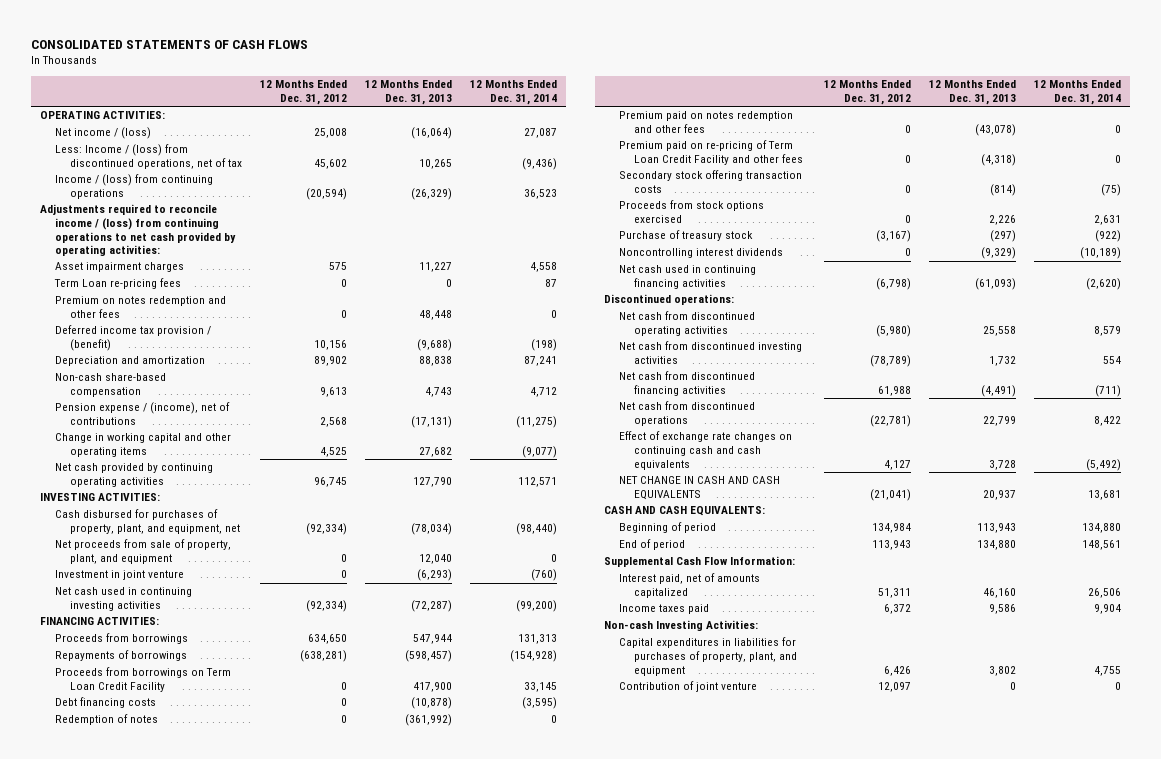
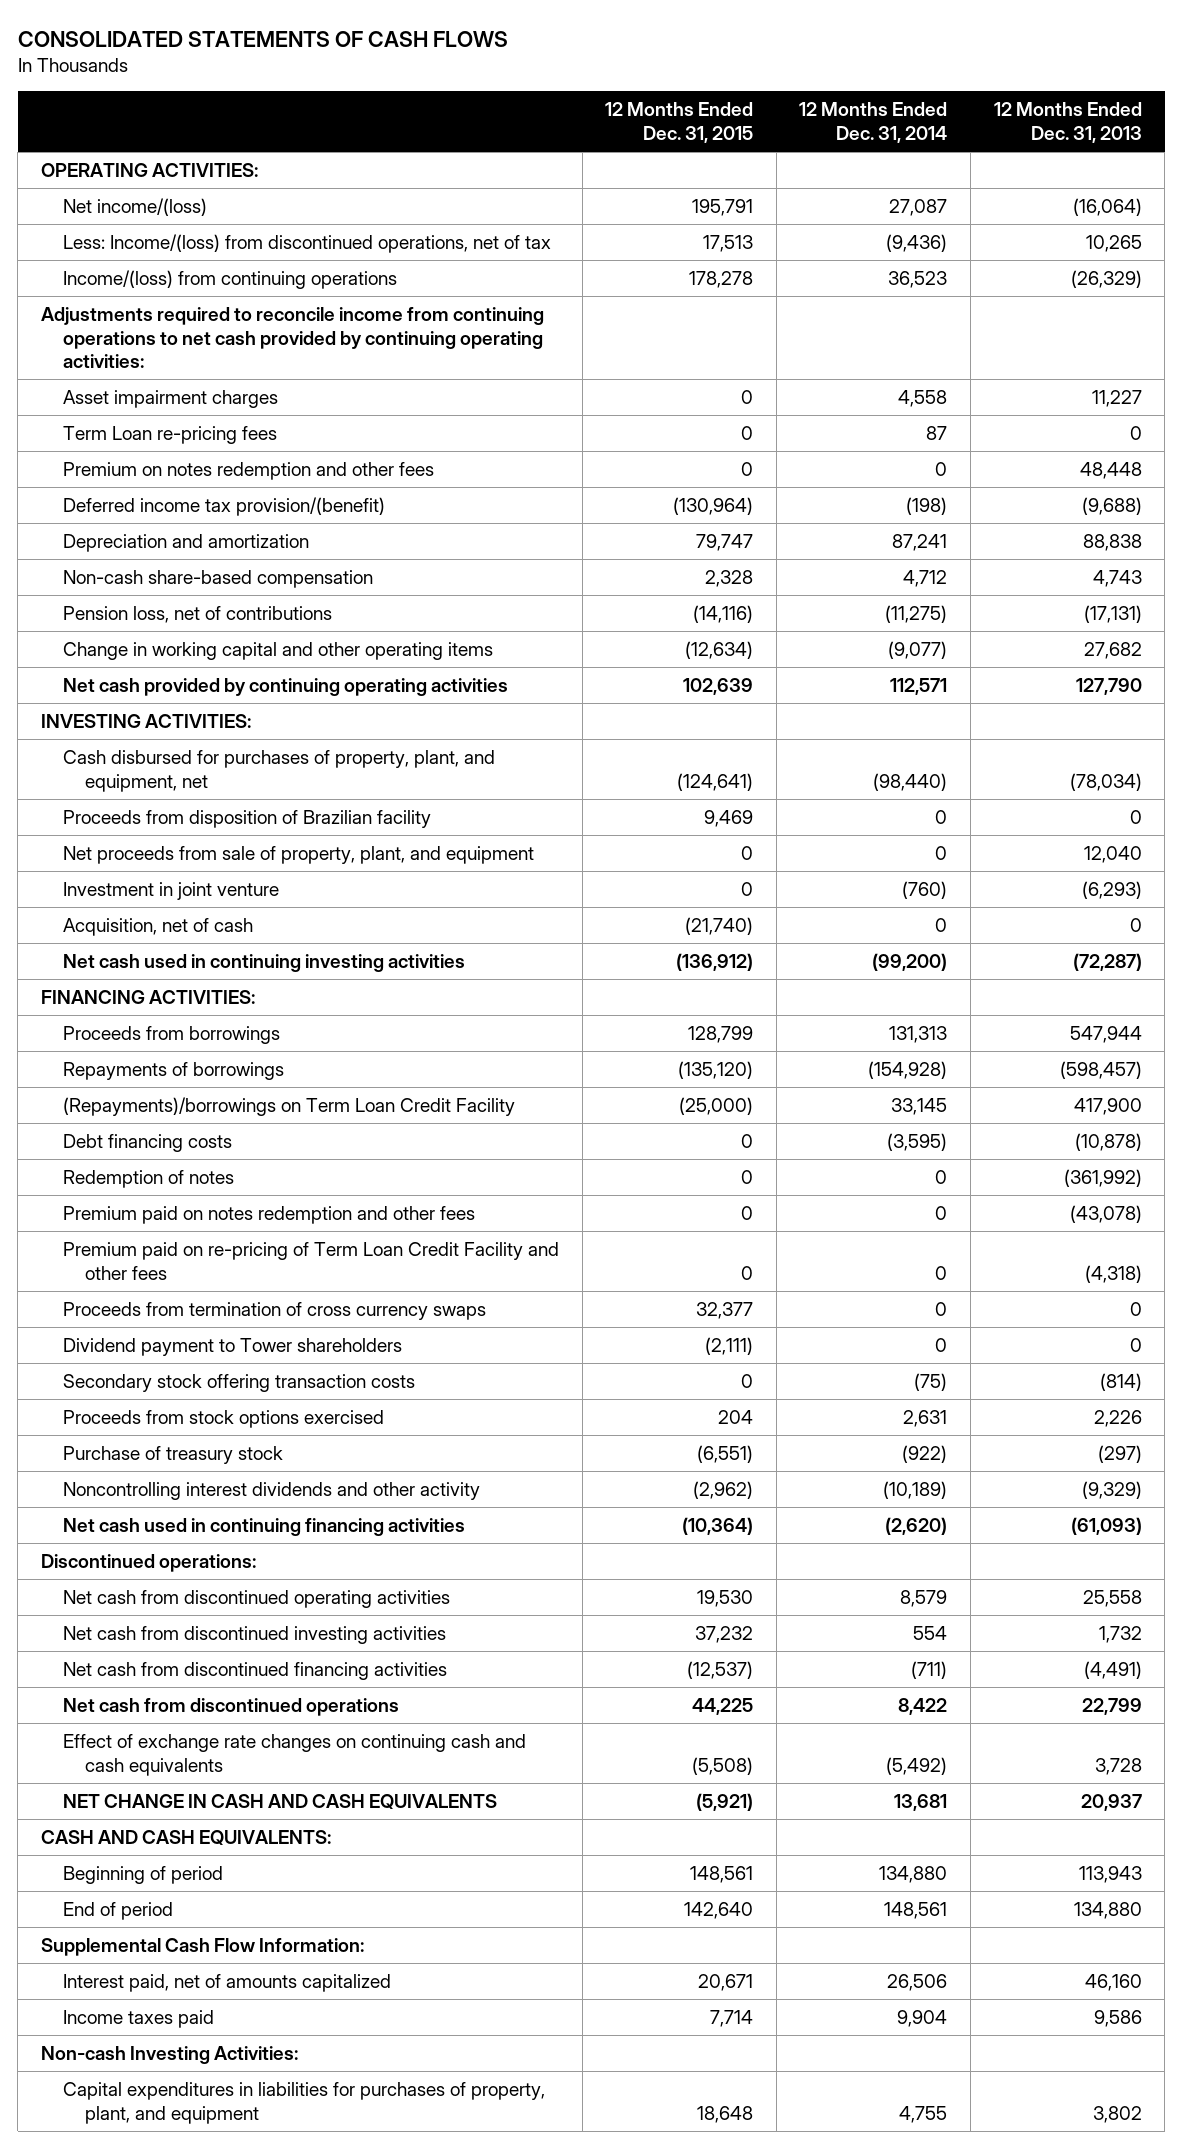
[260,80,348,106] 12 Months Ended Dec. 31, 2012 -> none
none -> [605,102,754,143] 12 Months Ended Dec. 31, 2015
[54,127,151,140] Net income / (loss) -> [62,197,207,216] Net income/(loss)
[54,144,243,170] Less: Income / (loss) from discontinued operations, net of tax -> [62,233,551,253] Less: Income/(loss) from discontinued operations, net of tax
[54,174,213,200] Income / (loss) from continuing operations -> [62,269,397,289] Income/(loss) from continuing operations
[39,204,236,257] Adjustments required to reconcile income / (loss) from continuing operations to net cash provided by operating activities: -> [40,306,544,369] Adjustments required to reconcile income from continuing operations to net cash provided by continuing operating activities:
[54,325,211,352] Deferred income tax provision / (benefit) -> [62,496,385,516] Deferred income tax provision/(benefit)
[54,402,230,426] Pension expense / (income), net of contributions -> [62,605,332,623] Pension loss, net of contributions
none -> [62,809,431,828] Proceeds from disposition of Brazilian facility
none -> [62,917,253,936] Acquisition, net of cash
[54,667,231,693] Proceeds from borrowings on Term Loan Credit Facility -> [62,1096,515,1116] (Repayments)/borrowings on Term Loan Credit Facility
none -> [62,1301,486,1320] Proceeds from termination of cross currency swaps
none -> [62,1337,402,1356] Dividend payment to Tower shareholders
[618,248,783,259] Noncontrolling interest dividends -> [62,1481,480,1500] Noncontrolling interest dividends and other activity
[618,681,757,693] Contribution of joint venture -> none

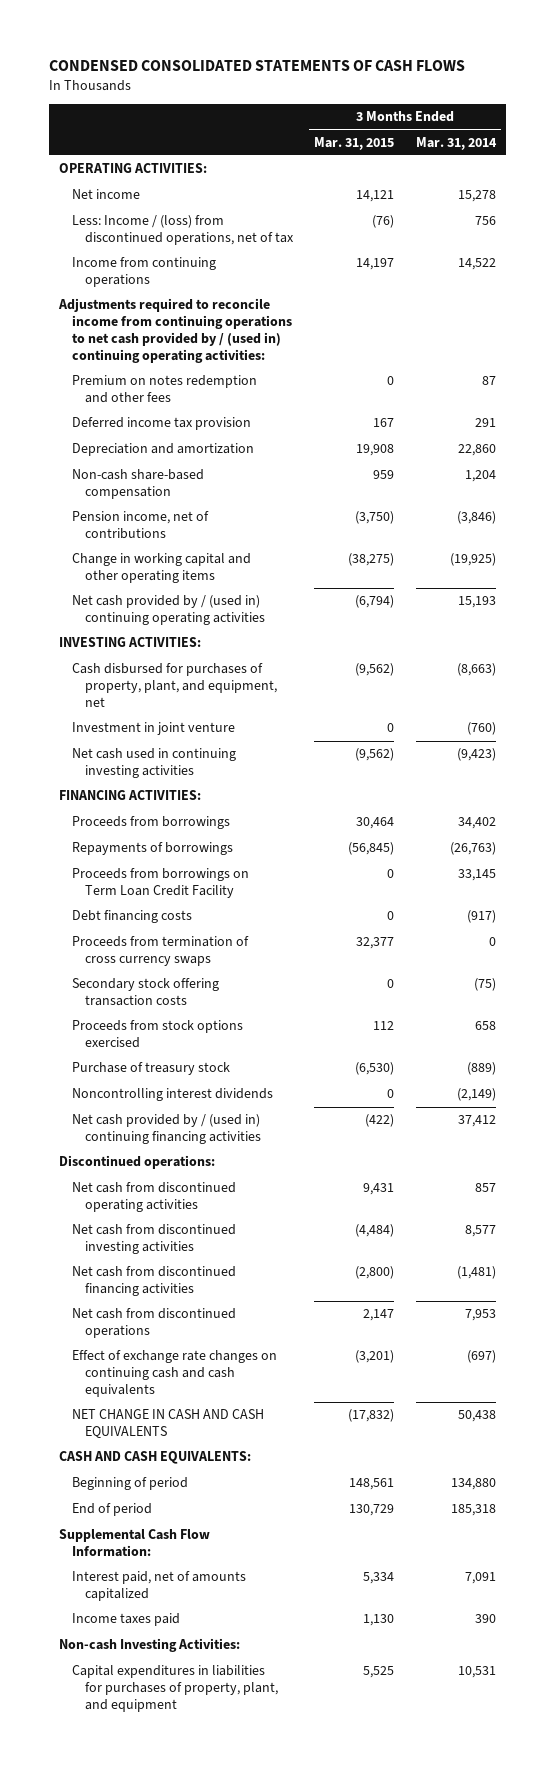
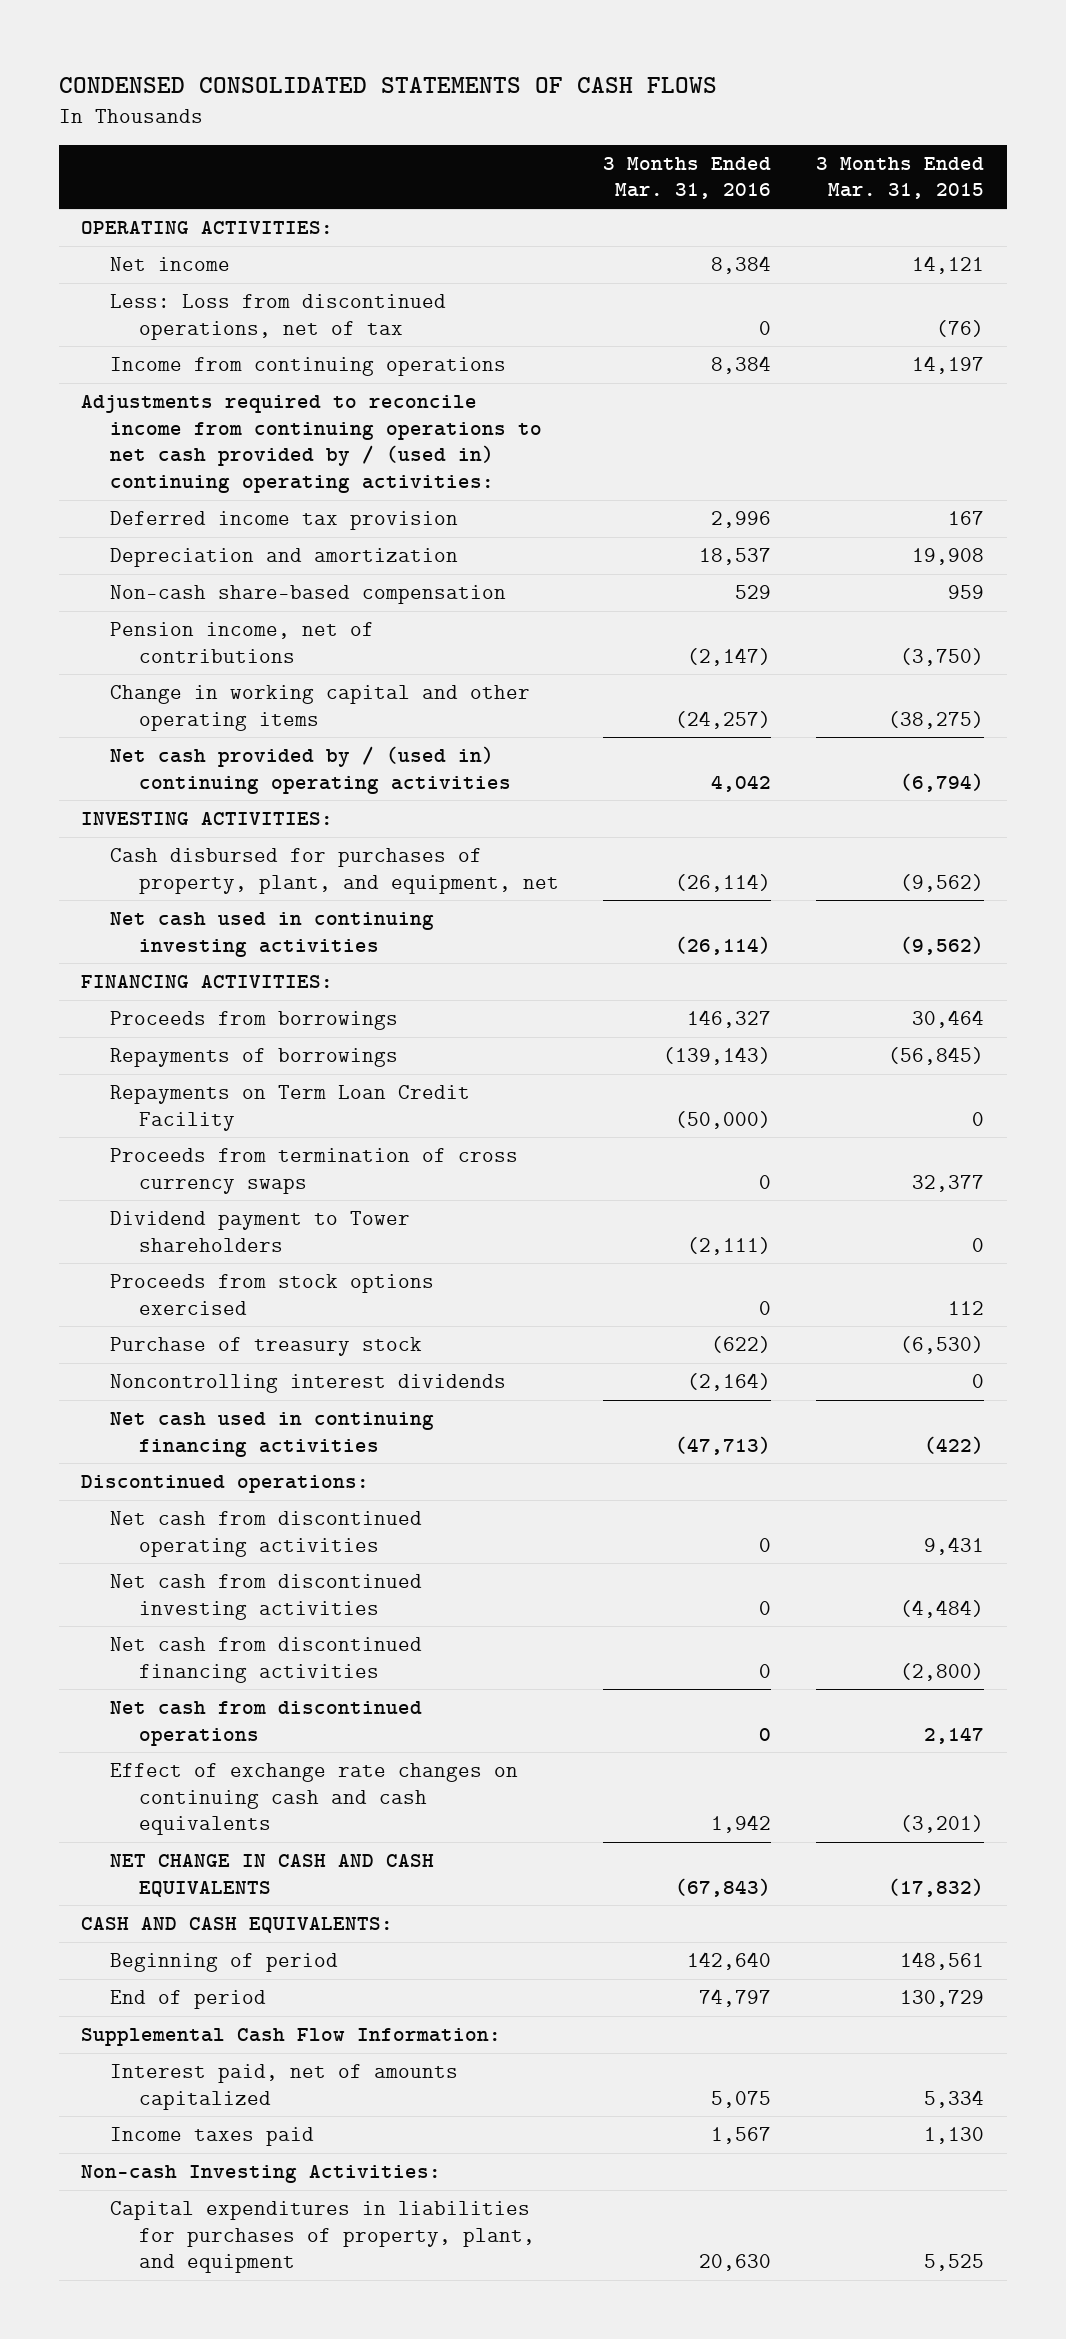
[415,136,497,150] Mar. 31, 2014 -> none
none -> [603,156,772,200] 3 Months Ended Mar. 31, 2016
[72,215,295,246] Less: Income / (loss) from discontinued operations, net of tax -> [109,294,446,340] Less: Loss from discontinued operations, net of tax
[72,375,258,404] Premium on notes redemption and other fees -> none
[72,722,236,736] Investment in joint venture -> none
[72,910,193,924] Debt financing costs -> none
[72,868,250,899] Proceeds from borrowings on Term Loan Credit Facility -> [109,1085,470,1131] Repayments on Term Loan Credit Facility
[72,978,220,1007] Secondary stock offering transaction costs -> none
none -> [109,1211,410,1252] Dividend payment to Tower shareholders
[72,1114,262,1145] Net cash provided by / (used in) continuing financing activities -> [109,1412,434,1457] Net cash used in continuing financing activities

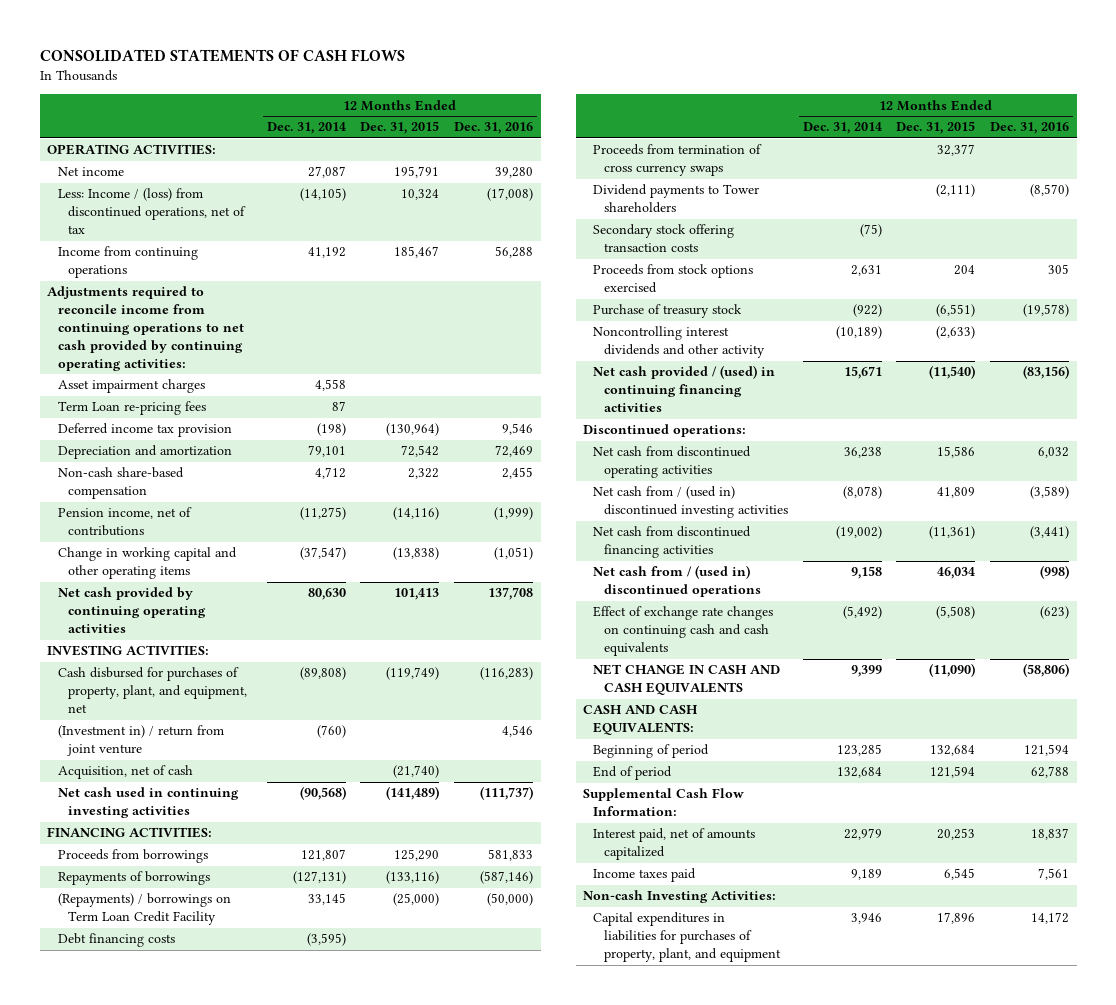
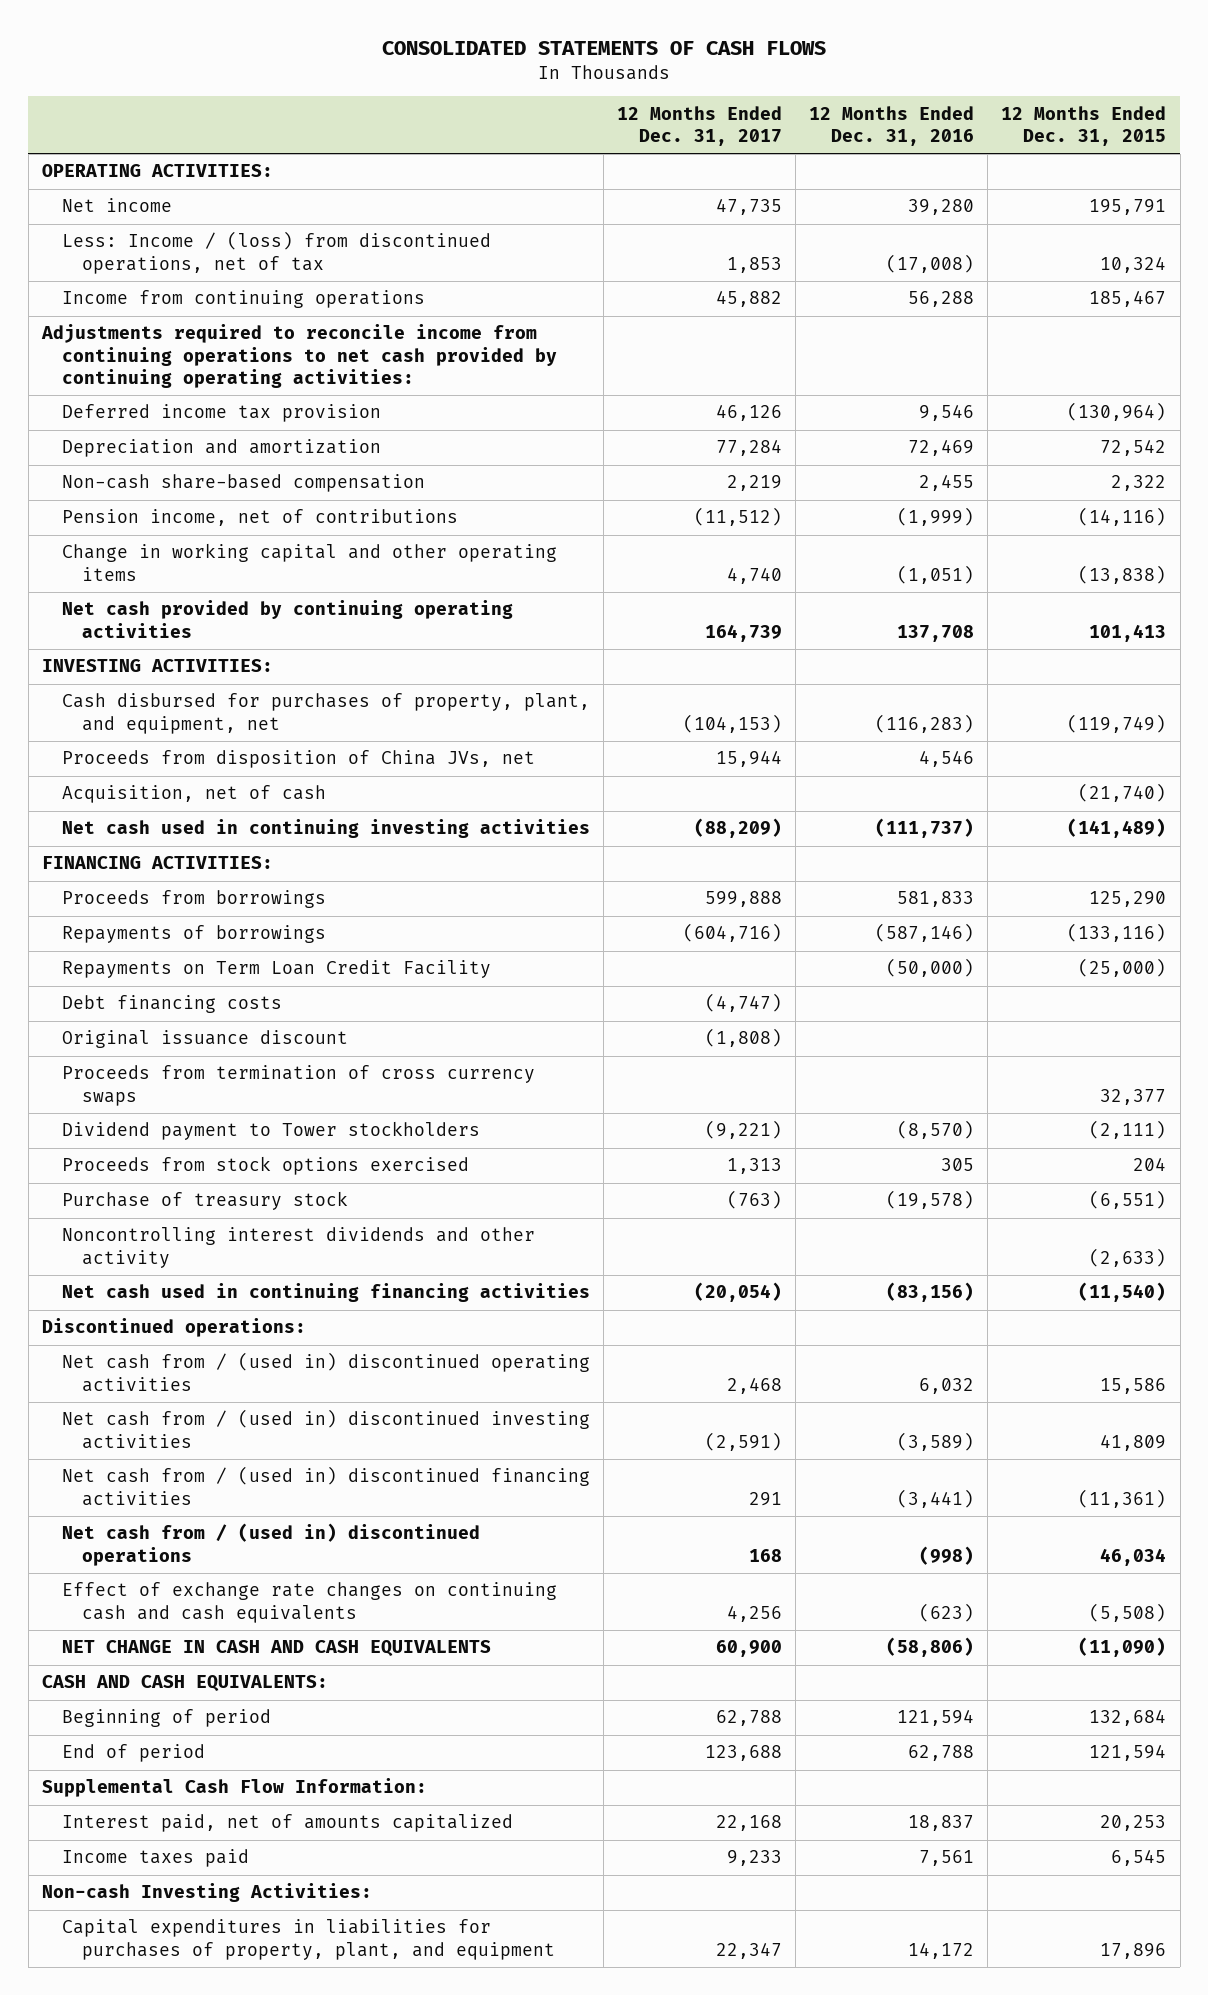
[266,122,346,135] Dec. 31, 2014 -> none
none -> [617,105,783,147] 12 Months Ended Dec. 31, 2017
[57,379,205,394] Asset impairment charges -> none
[57,401,206,416] Term Loan re-pricing fees -> none
[57,725,224,757] (Investment in) / return from joint venture -> [61,750,535,769] Proceeds from disposition of China JVs, net
[57,893,231,926] (Repayments) / borrowings on Term Loan Credit Facility -> [61,960,491,979] Repayments on Term Loan Credit Facility
none -> [61,1030,348,1049] Original issuance discount
[593,224,735,253] Secondary stock offering transaction costs -> none
[593,184,760,214] Dividend payments to Tower shareholders -> [61,1121,480,1141] Dividend payment to Tower stockholders
[593,365,776,413] Net cash provided / (used) in continuing financing activities -> [61,1283,590,1303] Net cash used in continuing financing activities
[593,446,752,479] Net cash from discontinued operating activities -> [61,1352,590,1392] Net cash from / (used in) discontinued operating activities
[593,526,752,559] Net cash from discontinued financing activities -> [61,1466,590,1506] Net cash from / (used in) discontinued financing activities

